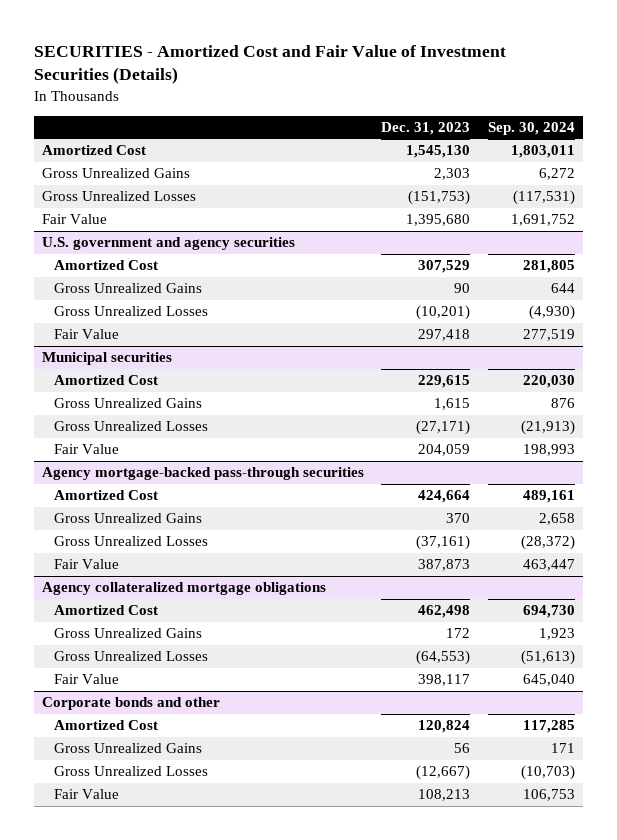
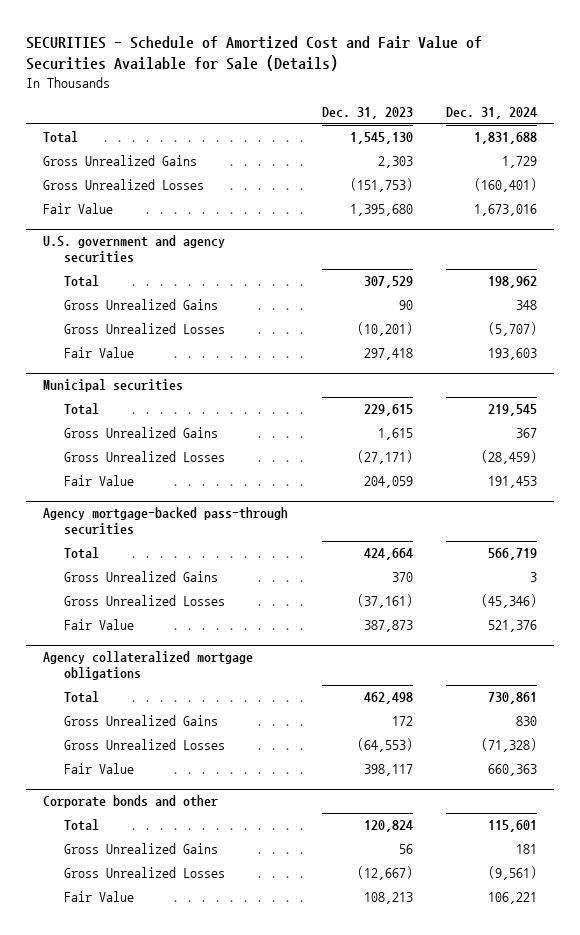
[33,44,506,85] SECURITIES - Amortized Cost and Fair Value of Investment Securities (Details) -> [26,36,483,72] SECURITIES - Schedule of Amortized Cost and Fair Value of Securities Available for Sale (Details)
[487,121,575,135] Sep. 30, 2024 -> none
none -> [445,107,537,120] Dec. 31, 2024
[42,145,147,156] Amortized Cost -> [43,131,79,144] Total
[53,260,158,271] Amortized Cost -> [64,275,100,288] Total
[53,375,158,386] Amortized Cost -> [64,403,100,416] Total
[53,490,158,501] Amortized Cost -> [64,547,100,560] Total
[53,605,158,616] Amortized Cost -> [64,691,100,704] Total
[53,720,158,731] Amortized Cost -> [64,819,100,832] Total

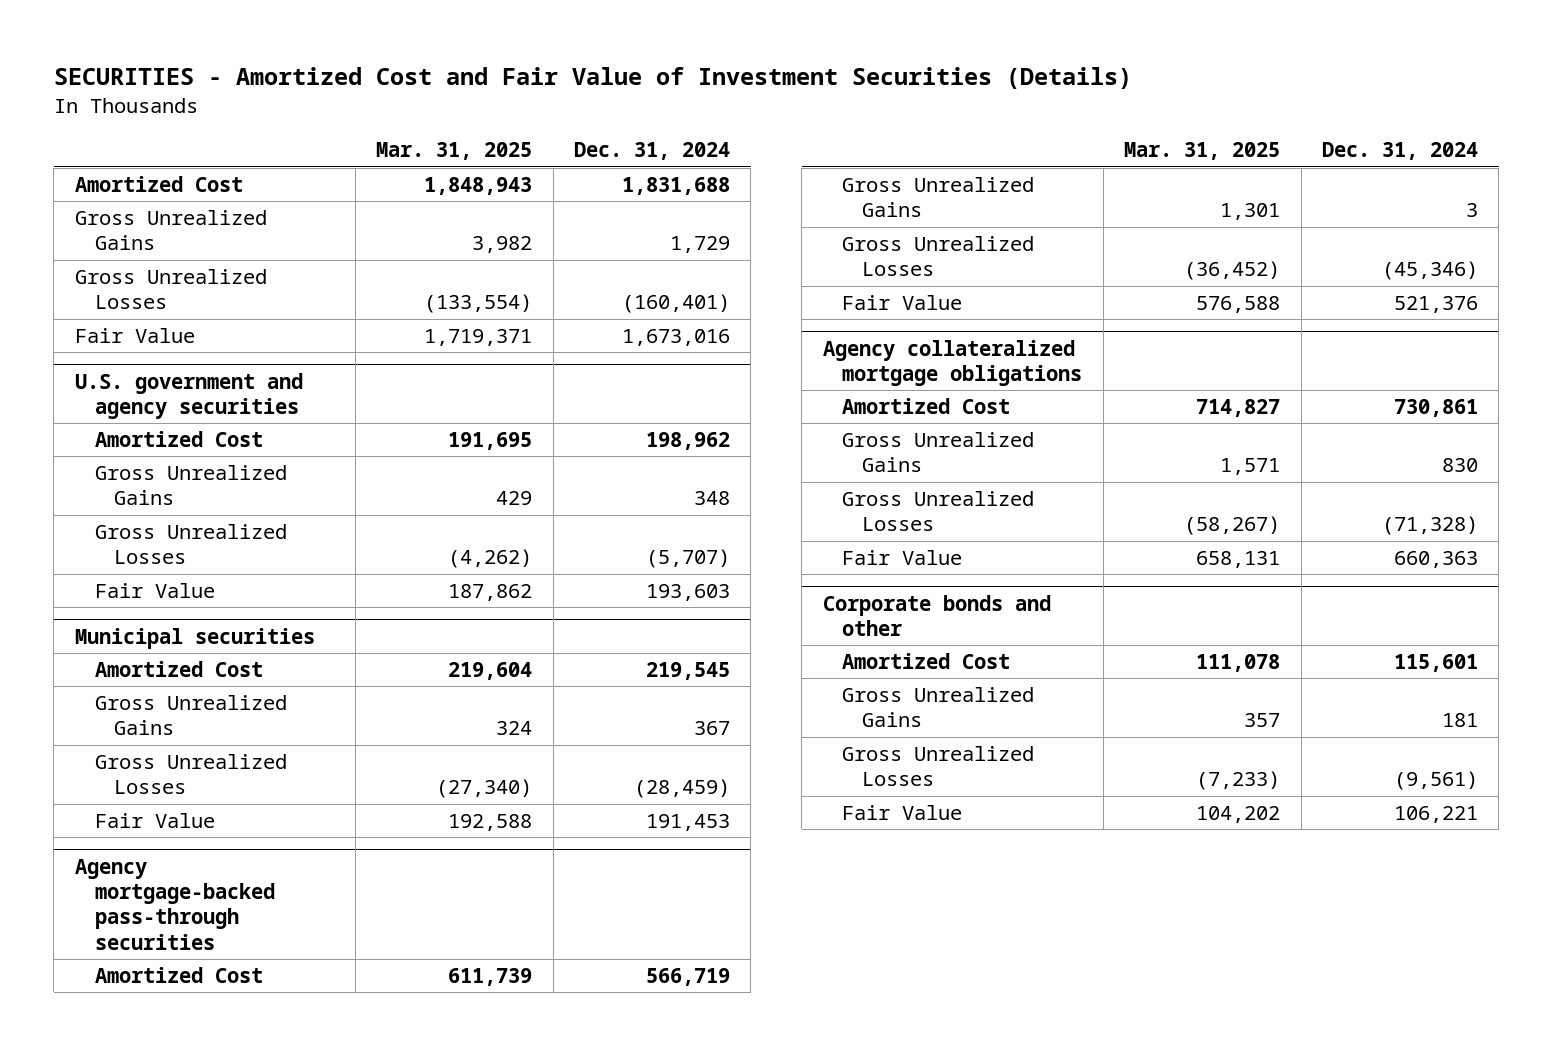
[26,36,483,72] SECURITIES - Schedule of Amortized Cost and Fair Value of Securities Available for Sale (Details) -> [53,67,1132,90] SECURITIES - Amortized Cost and Fair Value of Investment Securities (Details)
[321,107,413,120] Dec. 31, 2023 -> none
none -> [376,142,533,161] Mar. 31, 2025
[43,131,79,144] Total -> [74,176,243,193] Amortized Cost
[64,275,100,288] Total -> [94,431,263,448] Amortized Cost
[64,403,100,416] Total -> [94,661,263,678] Amortized Cost
[64,547,100,560] Total -> [94,967,263,984] Amortized Cost
[64,691,100,704] Total -> [842,398,1011,415] Amortized Cost
[64,819,100,832] Total -> [842,653,1011,670] Amortized Cost

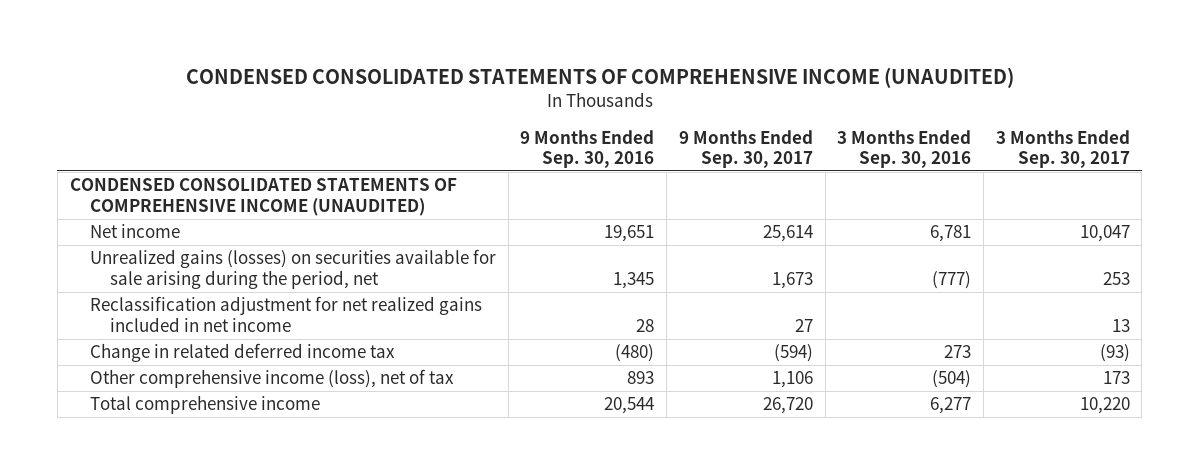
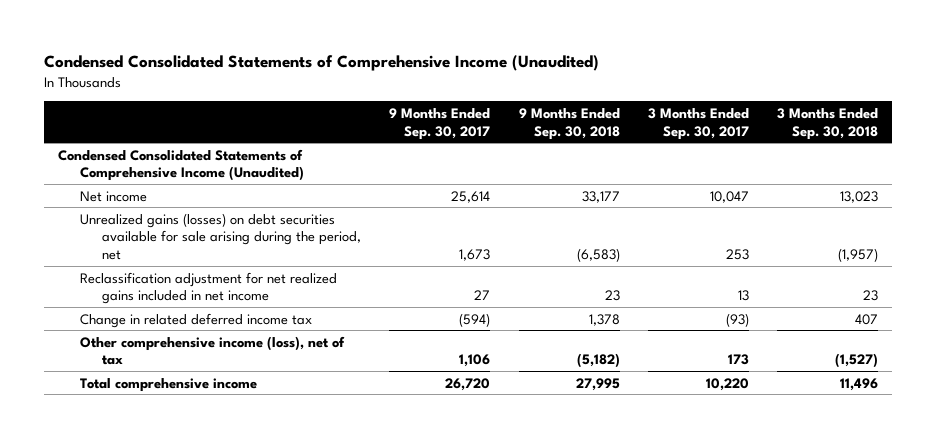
[185,67,1014,89] CONDENSED CONSOLIDATED STATEMENTS OF COMPREHENSIVE INCOME (UNAUDITED) -> [44,54,600,71] Condensed Consolidated Statements of Comprehensive Income (Unaudited)
[520,129,655,169] 9 Months Ended Sep. 30, 2016 -> none
[837,129,972,169] 3 Months Ended Sep. 30, 2016 -> none
none -> [518,107,620,140] 9 Months Ended Sep. 30, 2018
none -> [776,107,878,140] 3 Months Ended Sep. 30, 2018
[69,178,457,216] CONDENSED CONSOLIDATED STATEMENTS OF COMPREHENSIVE INCOME (UNAUDITED) -> [58,148,305,182] Condensed Consolidated Statements of Comprehensive Income (Unaudited)
[89,249,496,289] Unrealized gains (losses) on securities available for sale arising during the period, net -> [80,212,362,261] Unrealized gains (losses) on debt securities available for sale arising during the period, net

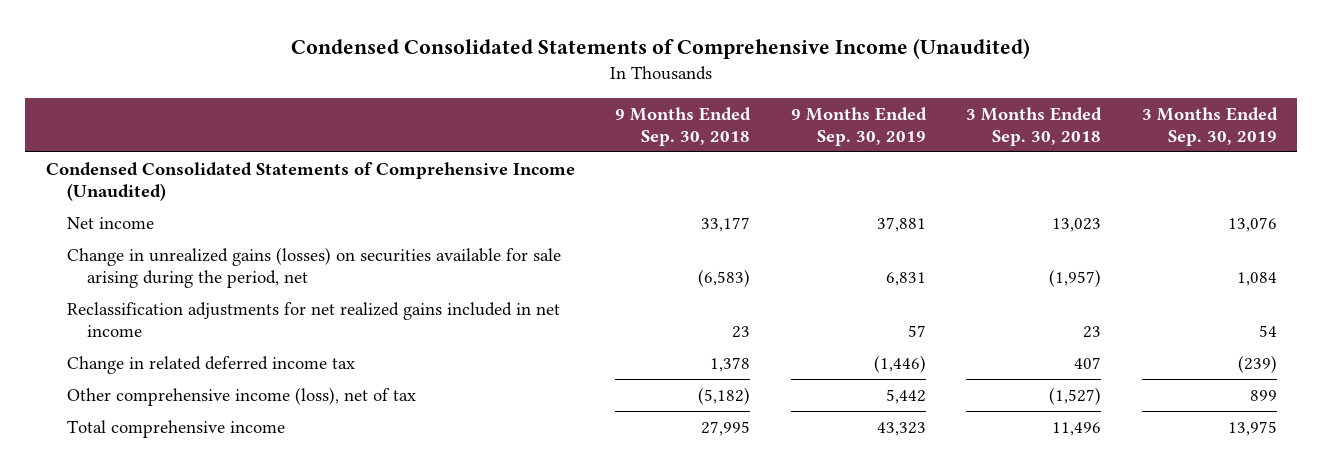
[389,107,491,140] 9 Months Ended Sep. 30, 2017 -> none
[647,107,749,140] 3 Months Ended Sep. 30, 2017 -> none
none -> [790,106,927,147] 9 Months Ended Sep. 30, 2019
none -> [1141,106,1278,147] 3 Months Ended Sep. 30, 2019
[80,212,362,261] Unrealized gains (losses) on debt securities available for sale arising during the period, net -> [66,246,561,289] Change in unrealized gains (losses) on securities available for sale arising during the period, net
[80,271,338,305] Reclassification adjustment for net realized gains included in net income -> [66,301,560,338] Reclassification adjustments for net realized gains included in net income

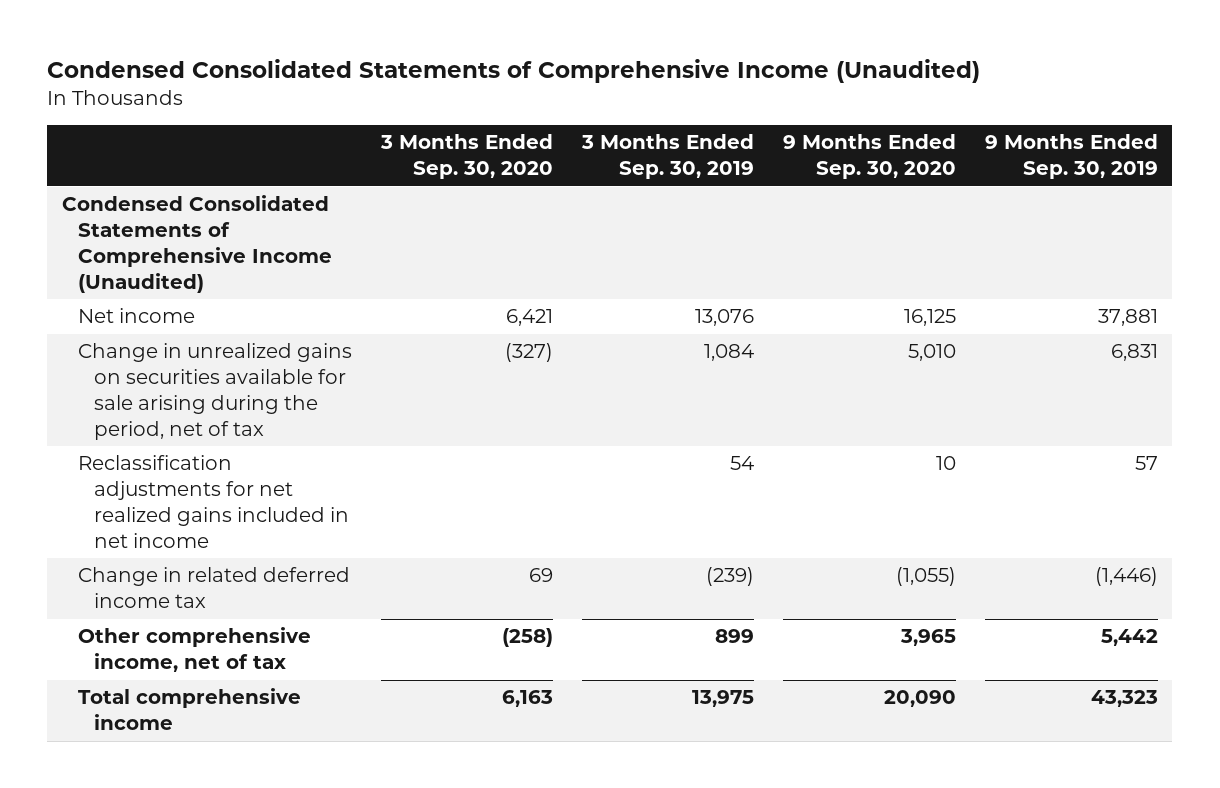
[615,106,752,147] 9 Months Ended Sep. 30, 2018 -> none
[966,106,1103,147] 3 Months Ended Sep. 30, 2018 -> none
none -> [379,134,553,180] 3 Months Ended Sep. 30, 2020
none -> [782,134,956,180] 9 Months Ended Sep. 30, 2020
[66,246,561,289] Change in unrealized gains (losses) on securities available for sale arising during the period, net -> [77,343,352,440] Change in unrealized gains on securities available for sale arising during the period, net of tax
[66,386,416,406] Other comprehensive income (loss), net of tax -> [77,627,311,673] Other comprehensive income, net of tax

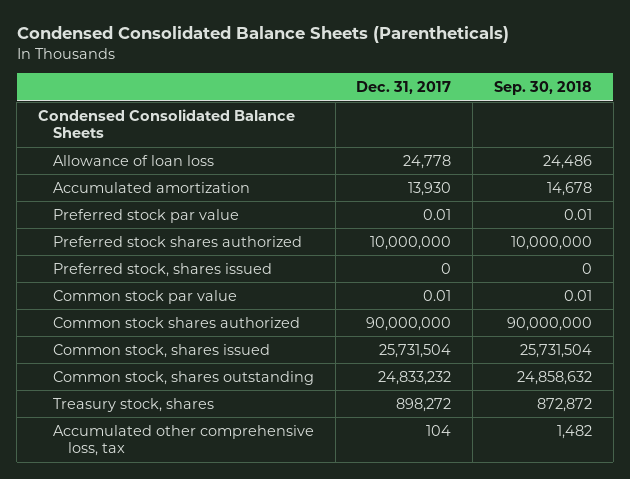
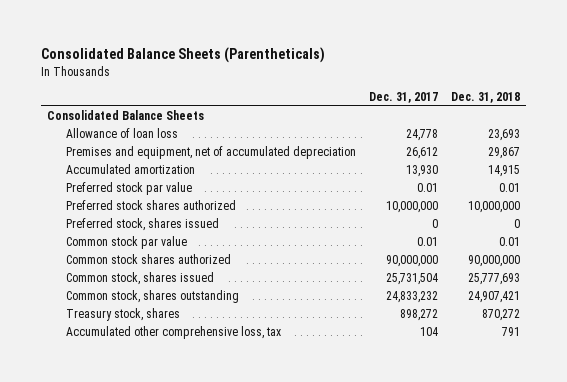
[16,26,509,44] Condensed Consolidated Balance Sheets (Parentheticals) -> [40,47,325,64] Consolidated Balance Sheets (Parentheticals)
[493,81,592,96] Sep. 30, 2018 -> none
none -> [450,91,520,103] Dec. 31, 2018
[38,108,296,139] Condensed Consolidated Balance Sheets -> [47,110,205,121] Consolidated Balance Sheets
none -> [66,146,357,160] Premises and equipment, net of accumulated depreciation

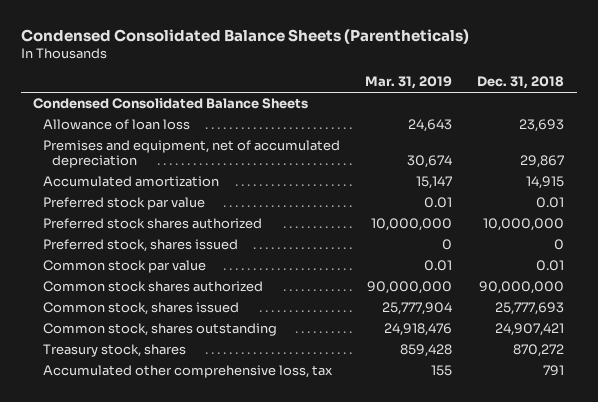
[40,47,325,64] Consolidated Balance Sheets (Parentheticals) -> [20,28,469,44] Condensed Consolidated Balance Sheets (Parentheticals)
[368,91,438,103] Dec. 31, 2017 -> none
none -> [364,76,452,90] Mar. 31, 2019
[47,110,205,121] Consolidated Balance Sheets -> [33,98,309,110] Condensed Consolidated Balance Sheets

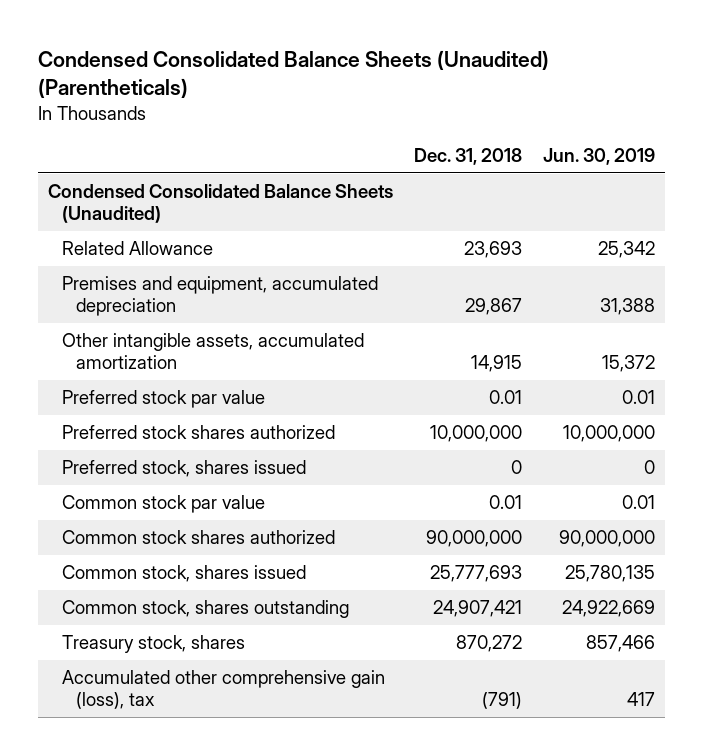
[20,28,469,44] Condensed Consolidated Balance Sheets (Parentheticals) -> [37,49,549,99] Condensed Consolidated Balance Sheets (Unaudited) (Parentheticals)
[364,76,452,90] Mar. 31, 2019 -> none
none -> [542,148,655,166] Jun. 30, 2019
[33,98,309,110] Condensed Consolidated Balance Sheets -> [48,183,394,224] Condensed Consolidated Balance Sheets (Unaudited)
[42,119,190,131] Allowance of loan loss -> [62,240,214,255] Related Allowance
[42,140,340,169] Premises and equipment, net of accumulated depreciation -> [62,275,379,317] Premises and equipment, accumulated depreciation
[42,176,219,188] Accumulated amortization -> [62,332,365,370] Other intangible assets, accumulated amortization
[42,365,333,379] Accumulated other comprehensive loss, tax -> [62,669,386,710] Accumulated other comprehensive gain (loss), tax
[543,365,565,377] 791 -> [482,692,523,710] (791)

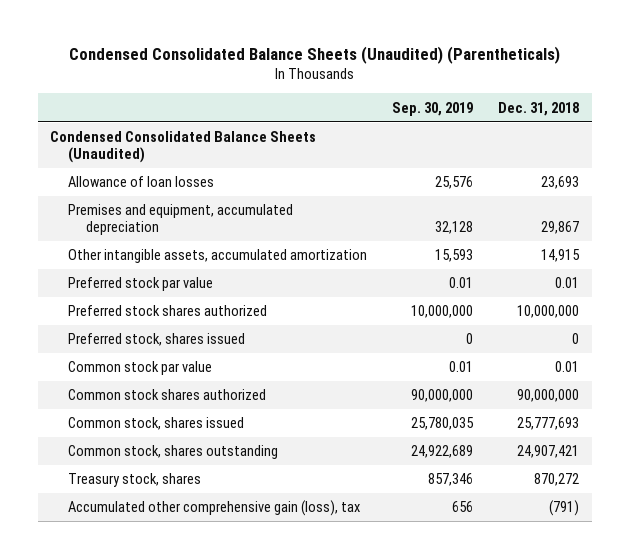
[542,148,655,166] Jun. 30, 2019 -> none
none -> [391,101,473,116] Sep. 30, 2019
[62,240,214,255] Related Allowance -> [67,176,214,188] Allowance of loan losses

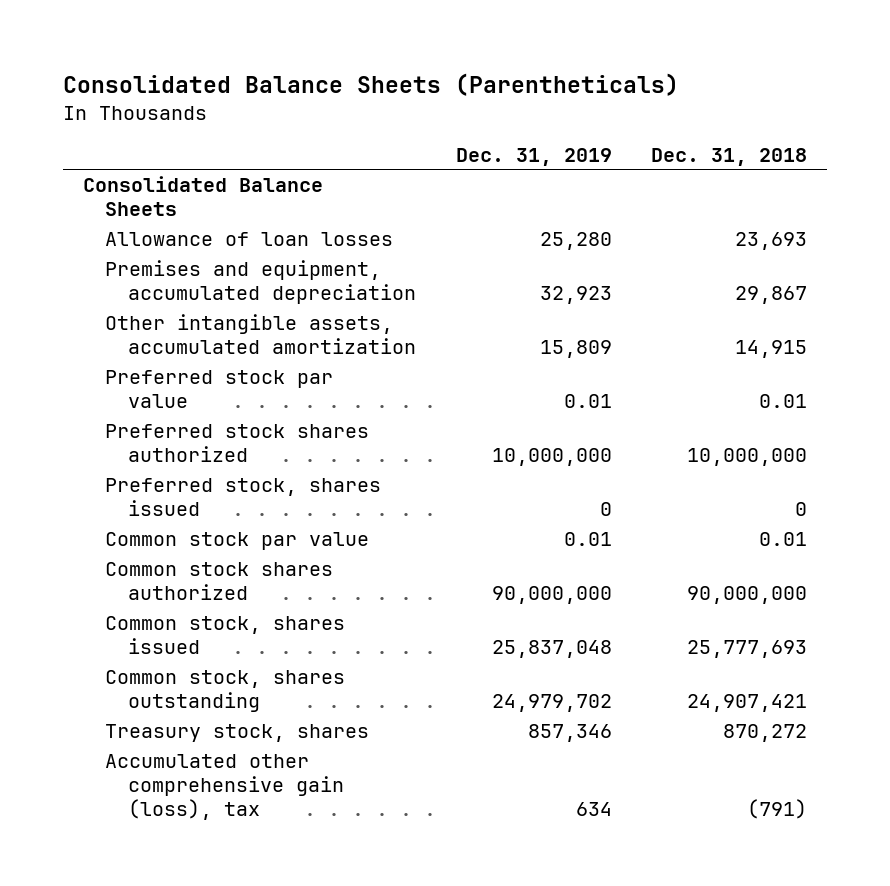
[68,45,560,64] Condensed Consolidated Balance Sheets (Unaudited) (Parentheticals) -> [62,73,679,97] Consolidated Balance Sheets (Parentheticals)
[391,101,473,116] Sep. 30, 2019 -> none
none -> [455,147,612,166] Dec. 31, 2019
[50,131,317,164] Condensed Consolidated Balance Sheets (Unaudited) -> [82,176,323,216] Consolidated Balance Sheets

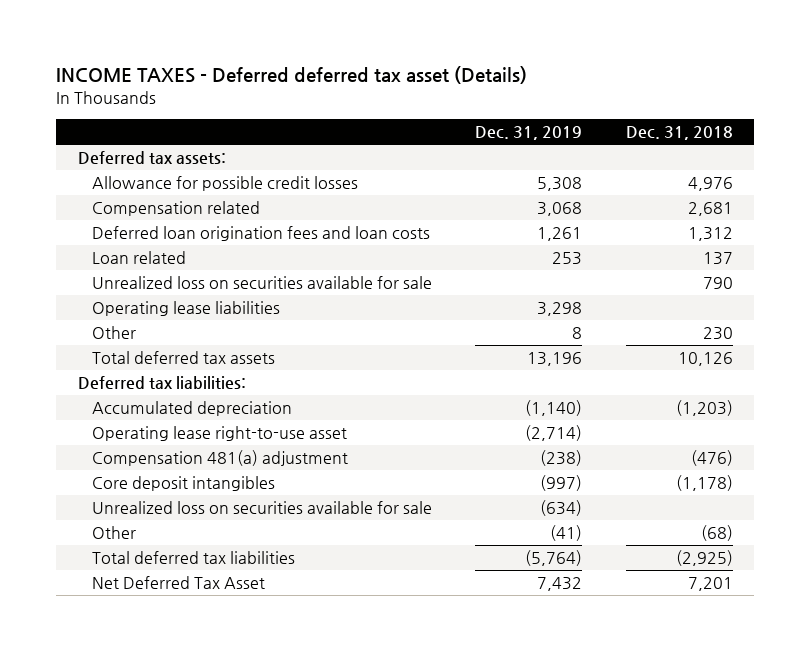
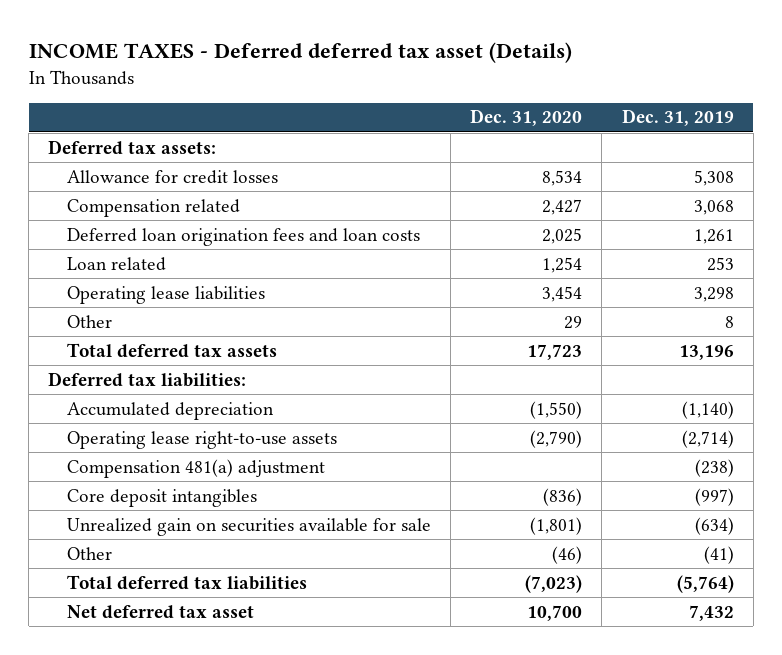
[625,126,733,141] Dec. 31, 2018 -> none
none -> [470,109,583,127] Dec. 31, 2020
[92,176,359,192] Allowance for possible credit losses -> [67,169,279,184] Allowance for credit losses
[92,276,433,290] Unrealized loss on securities available for sale -> none
[92,426,348,442] Operating lease right-to-use asset -> [67,430,338,449] Operating lease right-to-use assets
[92,501,433,515] Unrealized loss on securities available for sale -> [67,517,432,536] Unrealized gain on securities available for sale
[92,576,266,590] Net Deferred Tax Asset -> [67,604,255,619] Net deferred tax asset

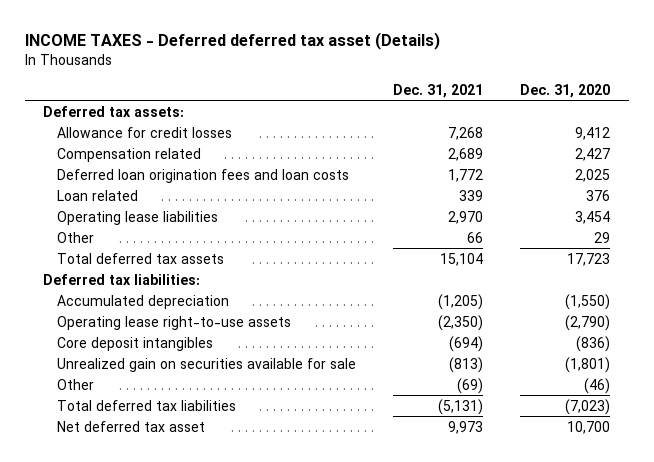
[621,109,734,127] Dec. 31, 2019 -> none
none -> [393,83,484,98] Dec. 31, 2021
[542,169,583,186] 8,534 -> [575,126,611,140] 9,412
[542,256,583,273] 1,254 -> [586,189,611,201] 376
[67,458,326,478] Compensation 481(a) adjustment -> none

